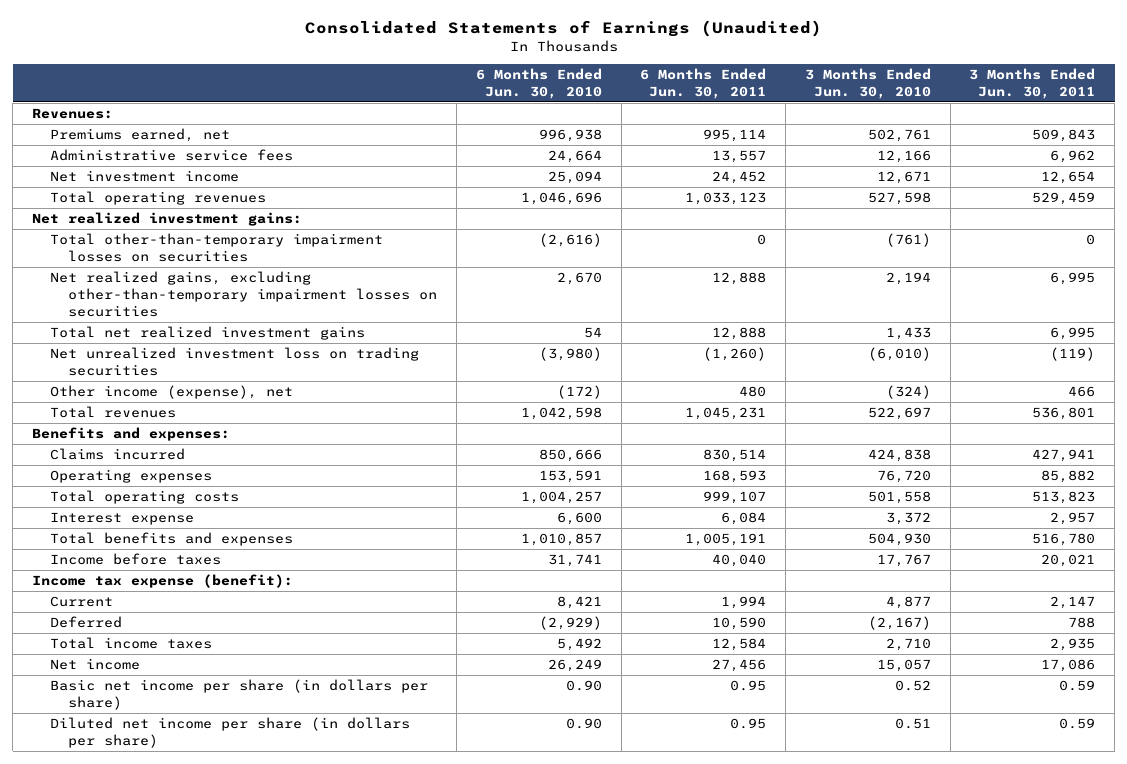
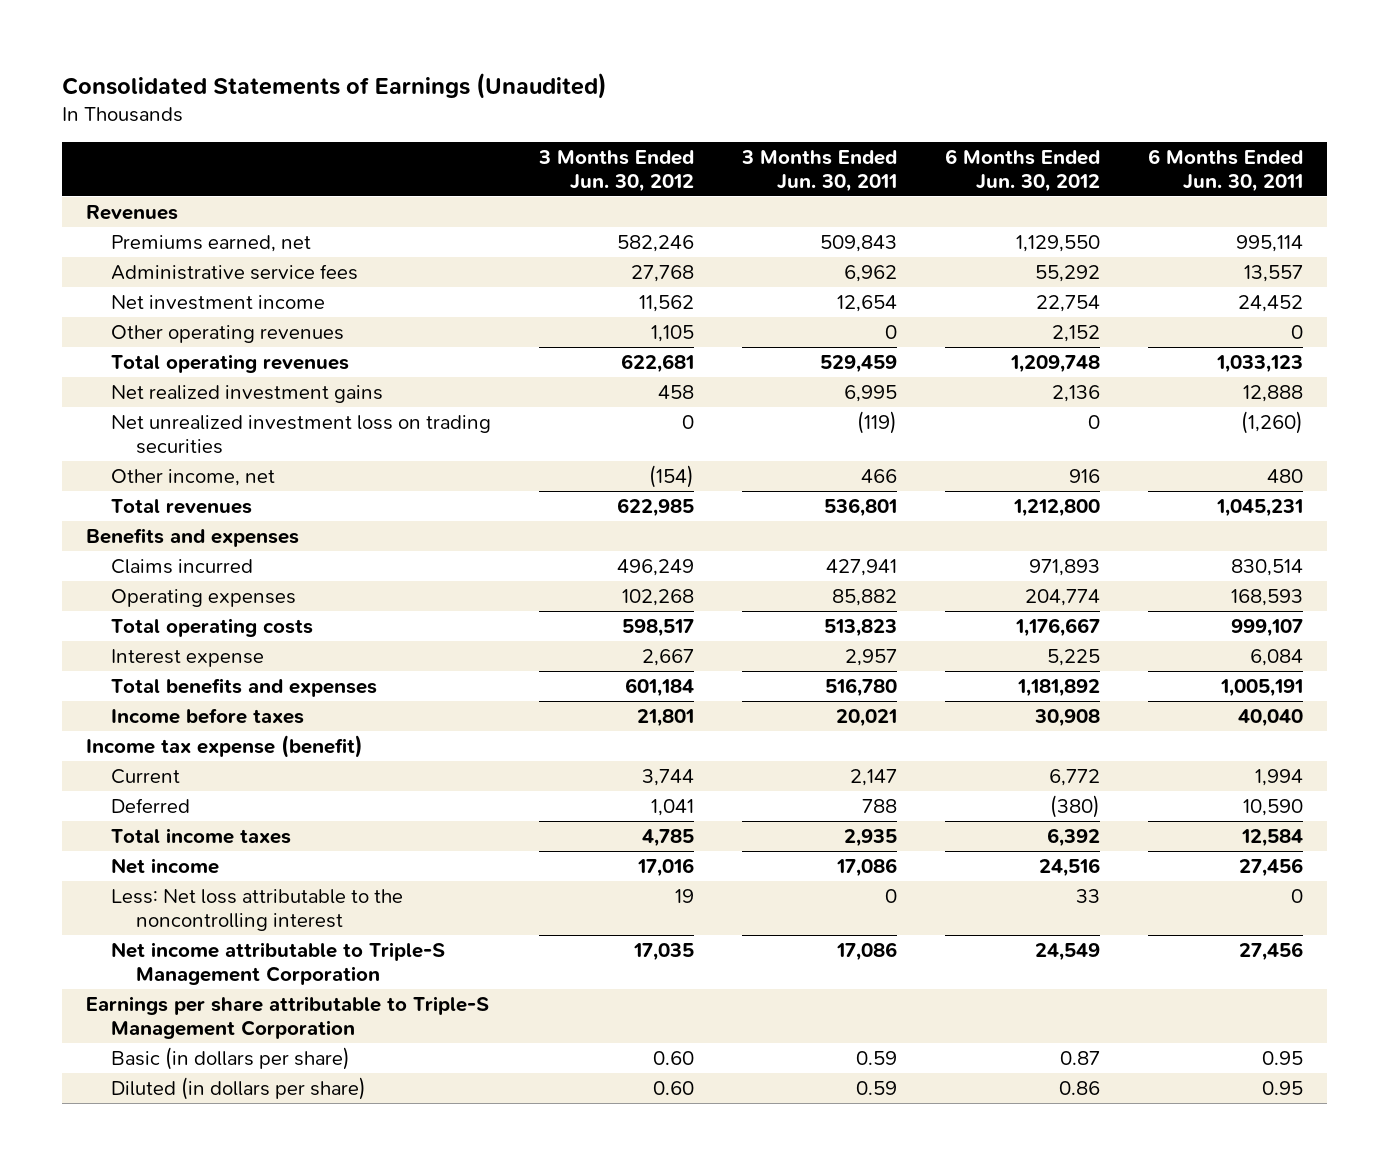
[475,68,602,100] 6 Months Ended Jun. 30, 2010 -> none
[804,68,931,100] 3 Months Ended Jun. 30, 2010 -> none
none -> [538,149,695,192] 3 Months Ended Jun. 30, 2012
none -> [944,148,1100,192] 6 Months Ended Jun. 30, 2012
[32,108,114,120] Revenues: -> [86,204,179,220] Revenues
none -> [111,324,345,343] Other operating revenues
[32,212,303,227] Net realized investment gains: -> none
[50,233,384,263] Total other-than-temporary impairment losses on securities -> none
[50,271,438,318] Net realized gains, excluding other-than-temporary impairment losses on securities -> none
[50,326,366,341] Total net realized investment gains -> [111,384,384,403] Net realized investment gains
[50,385,294,400] Other income (expense), net -> [111,468,276,486] Other income, net
[32,427,231,442] Benefits and expenses: -> [86,527,300,547] Benefits and expenses
[32,574,294,589] Income tax expense (benefit): -> [86,734,364,758] Income tax expense (benefit)
none -> [111,888,404,932] Less: Net loss attributable to the noncontrolling interest
none -> [111,941,446,986] Net income attributable to Triple-S Management Corporation
none -> [86,995,490,1040] Earnings per share attributable to Triple-S Management Corporation
[50,679,429,711] Basic net income per share (in dollars per share) -> [111,1046,351,1070] Basic (in dollars per share)
[50,717,411,749] Diluted net income per share (in dollars per share) -> [111,1076,367,1100] Diluted (in dollars per share)

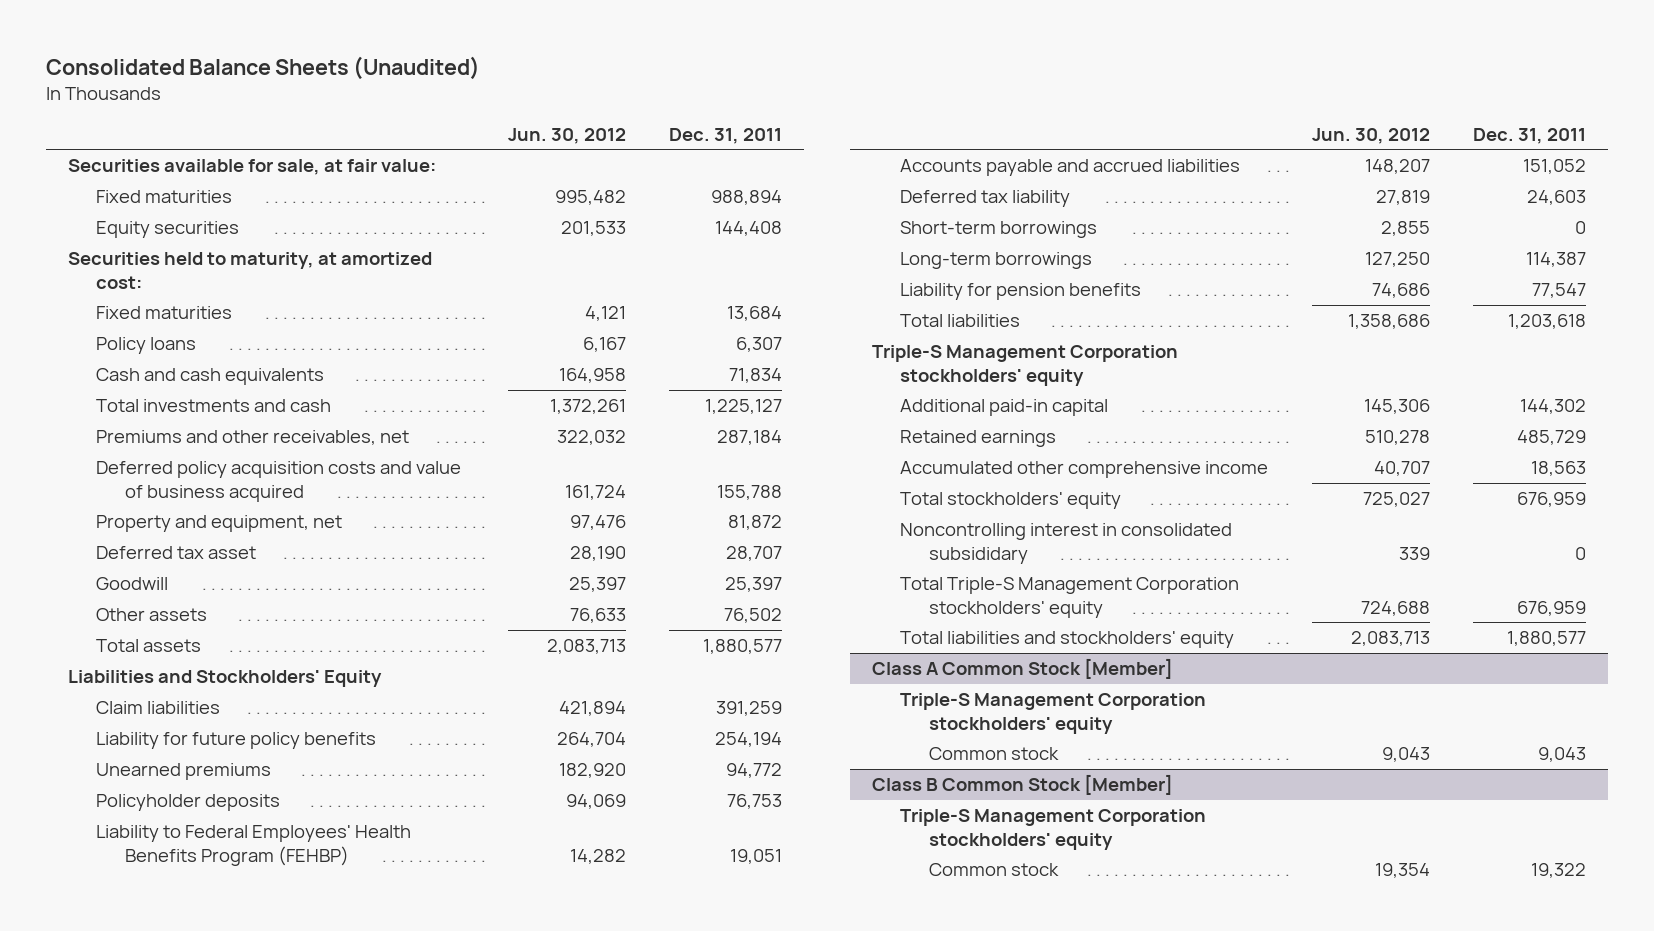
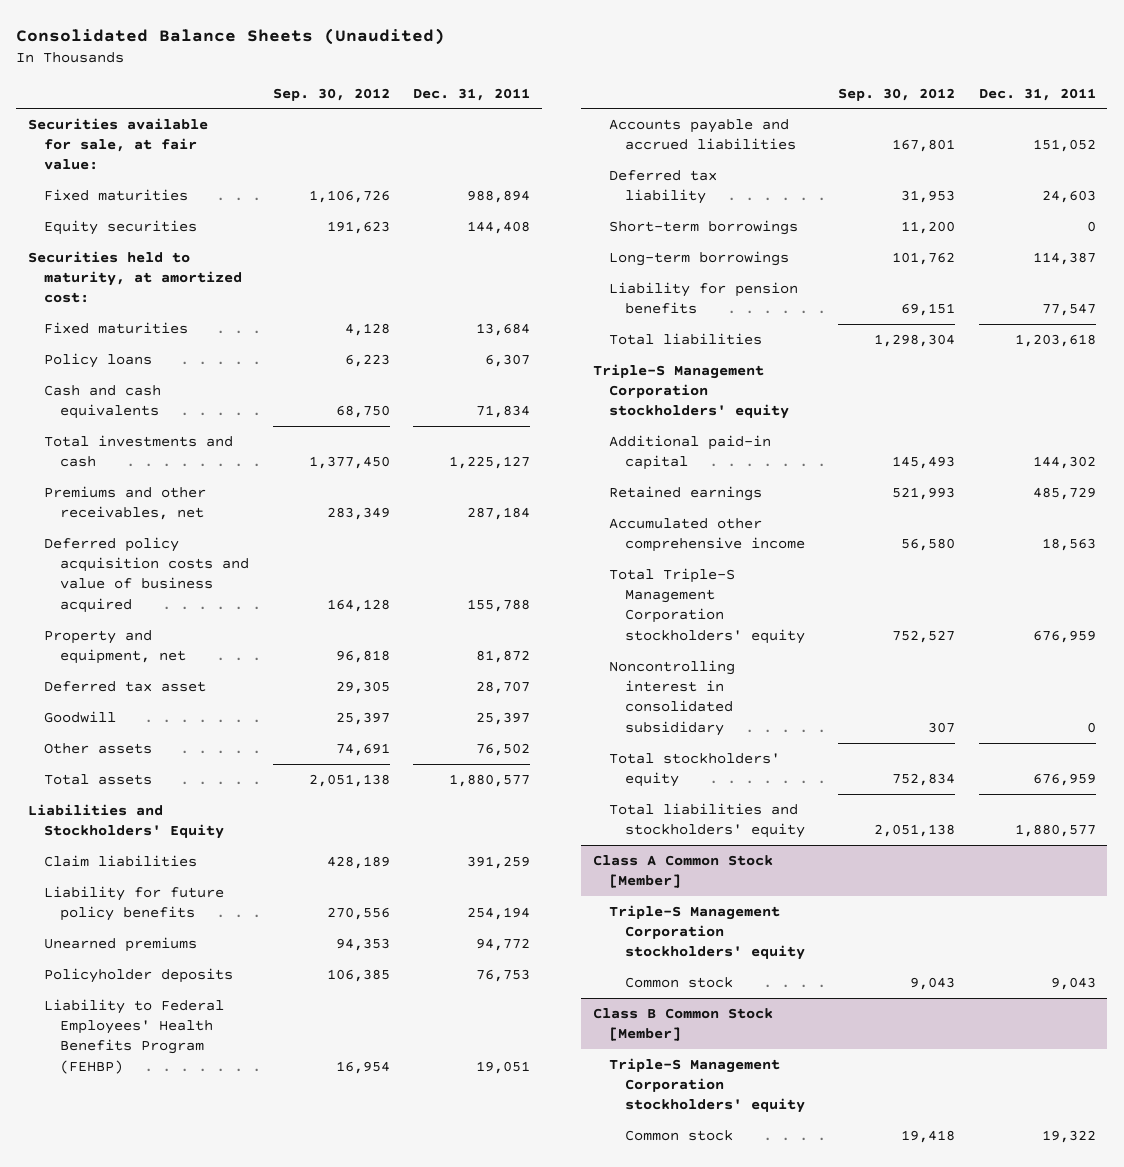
[507,127,626,144] Jun. 30, 2012 -> none
none -> [272,87,390,101] Sep. 30, 2012
[900,523,1233,564] Noncontrolling interest in consolidated subsididary -> [609,660,736,736] Noncontrolling interest in consolidated subsididary
[900,492,1122,510] Total stockholders' equity -> [609,753,781,788] Total stockholders' equity

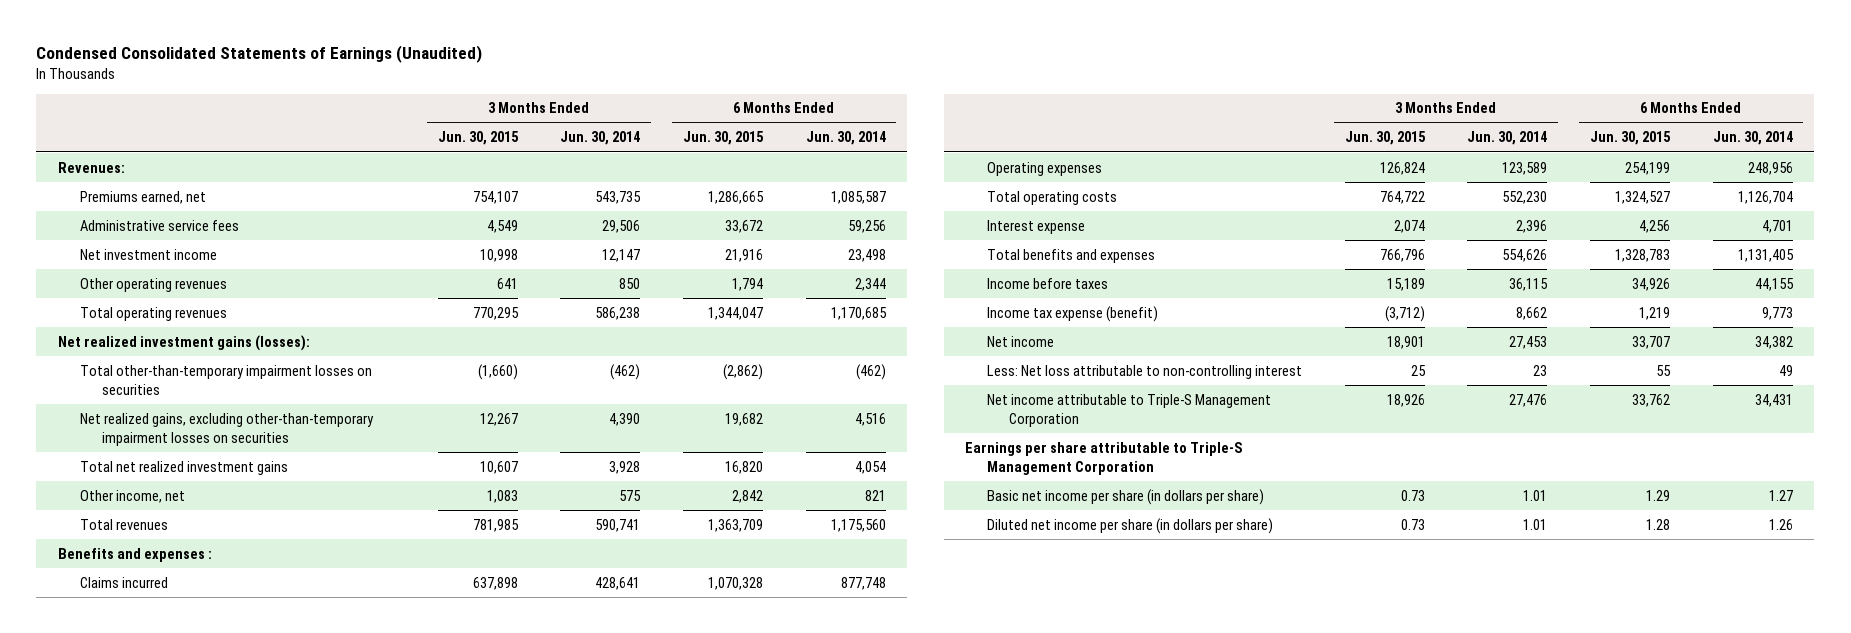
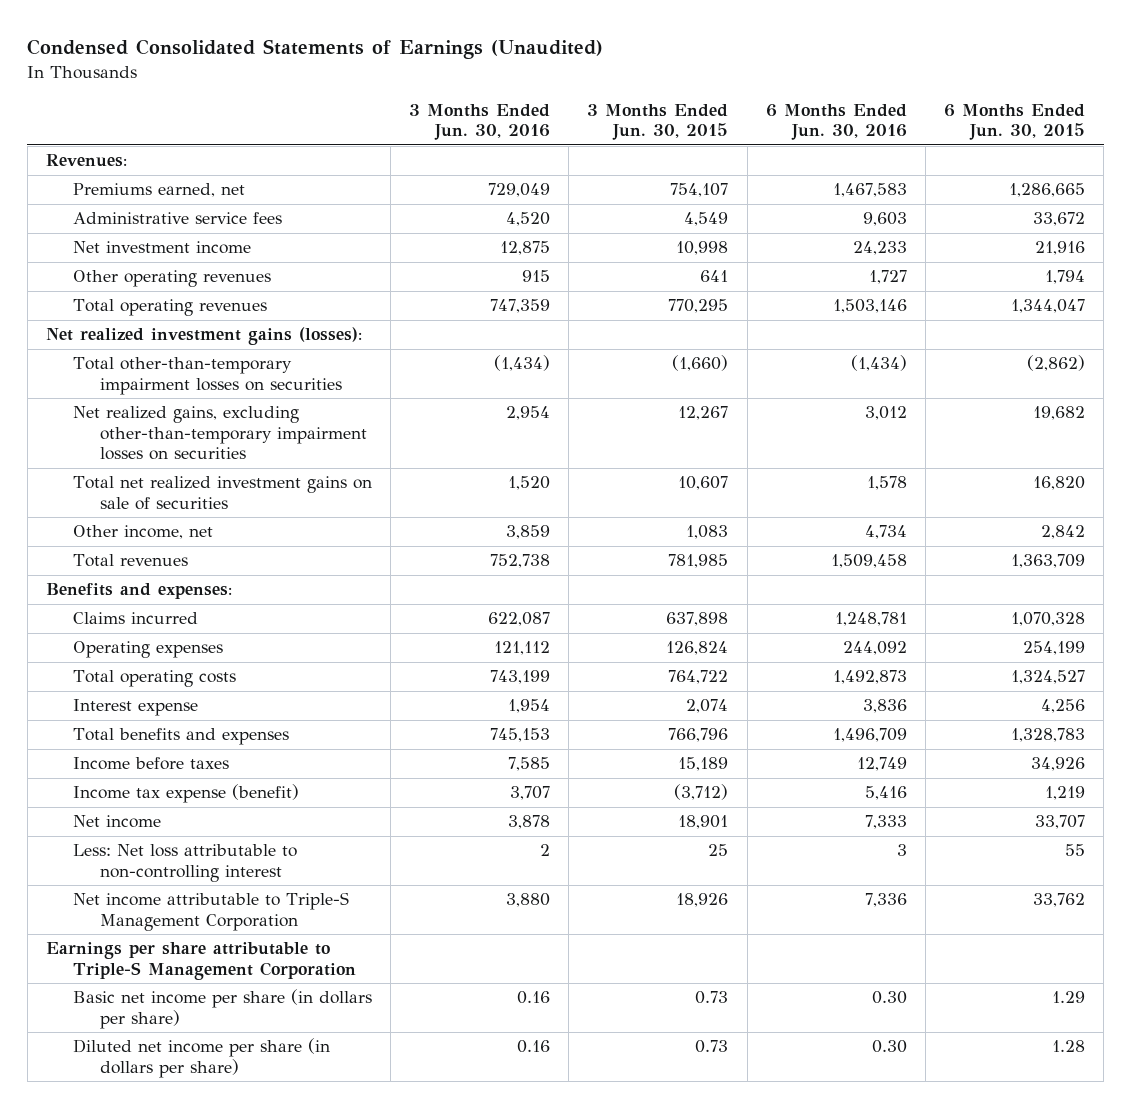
[560,131,641,146] Jun. 30, 2014 -> none
[805,131,886,146] Jun. 30, 2014 -> none
none -> [409,103,551,141] 3 Months Ended Jun. 30, 2016
none -> [765,103,907,141] 6 Months Ended Jun. 30, 2016
[80,460,289,475] Total net realized investment gains -> [72,476,372,510] Total net realized investment gains on sale of securities
[57,547,212,562] Benefits and expenses : -> [45,583,232,600] Benefits and expenses:

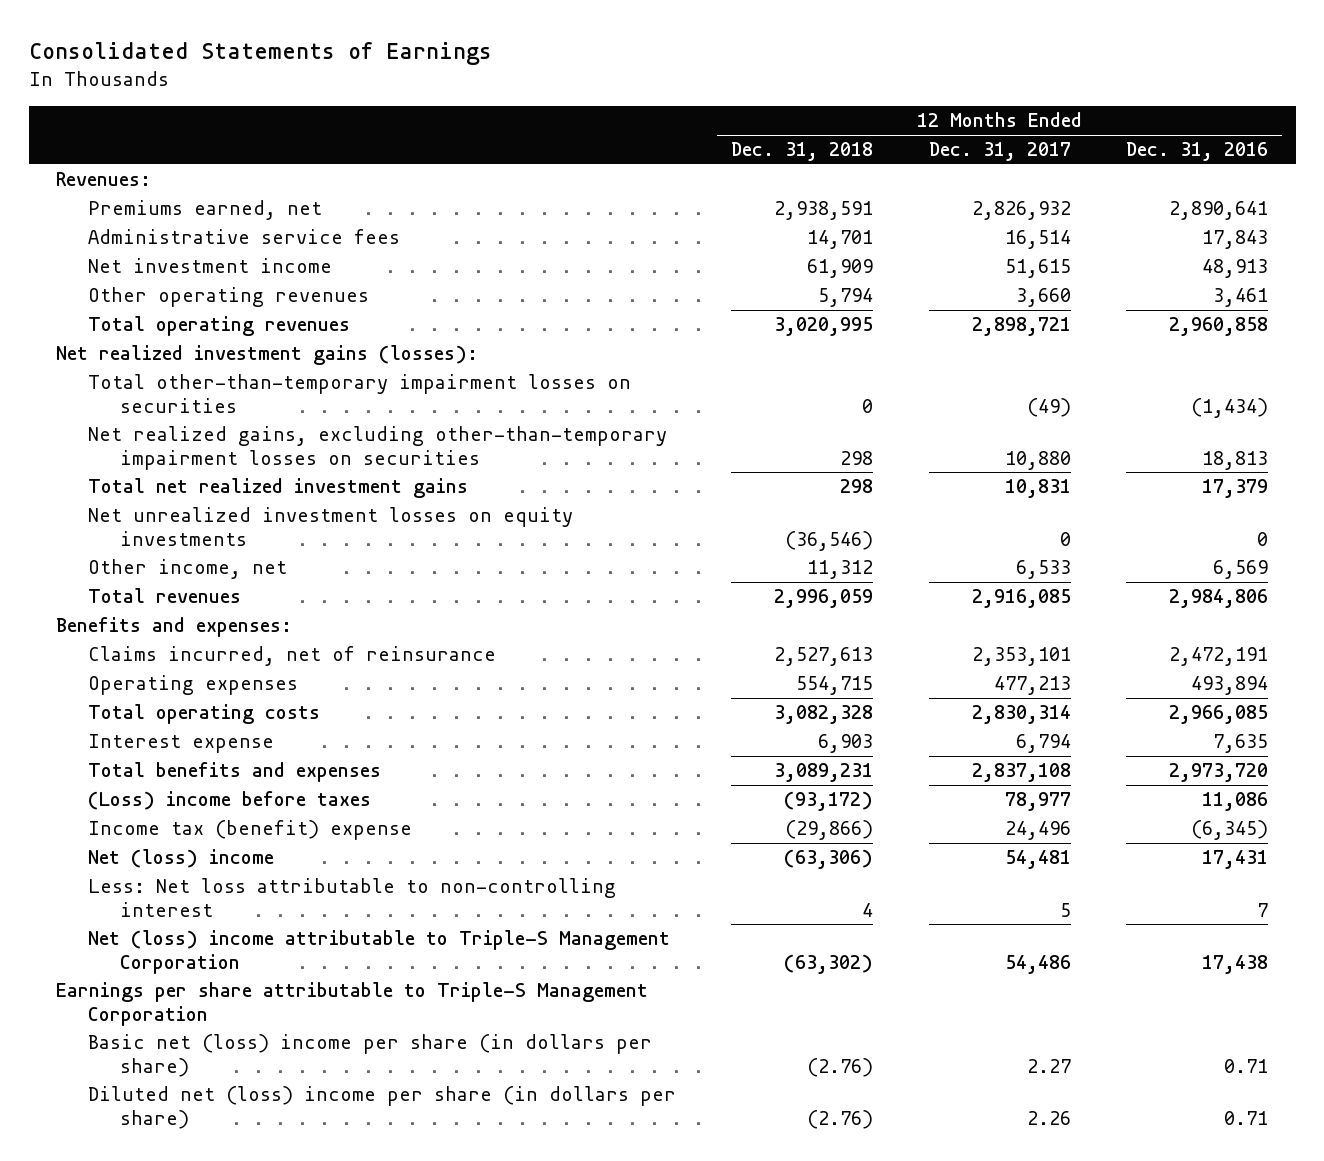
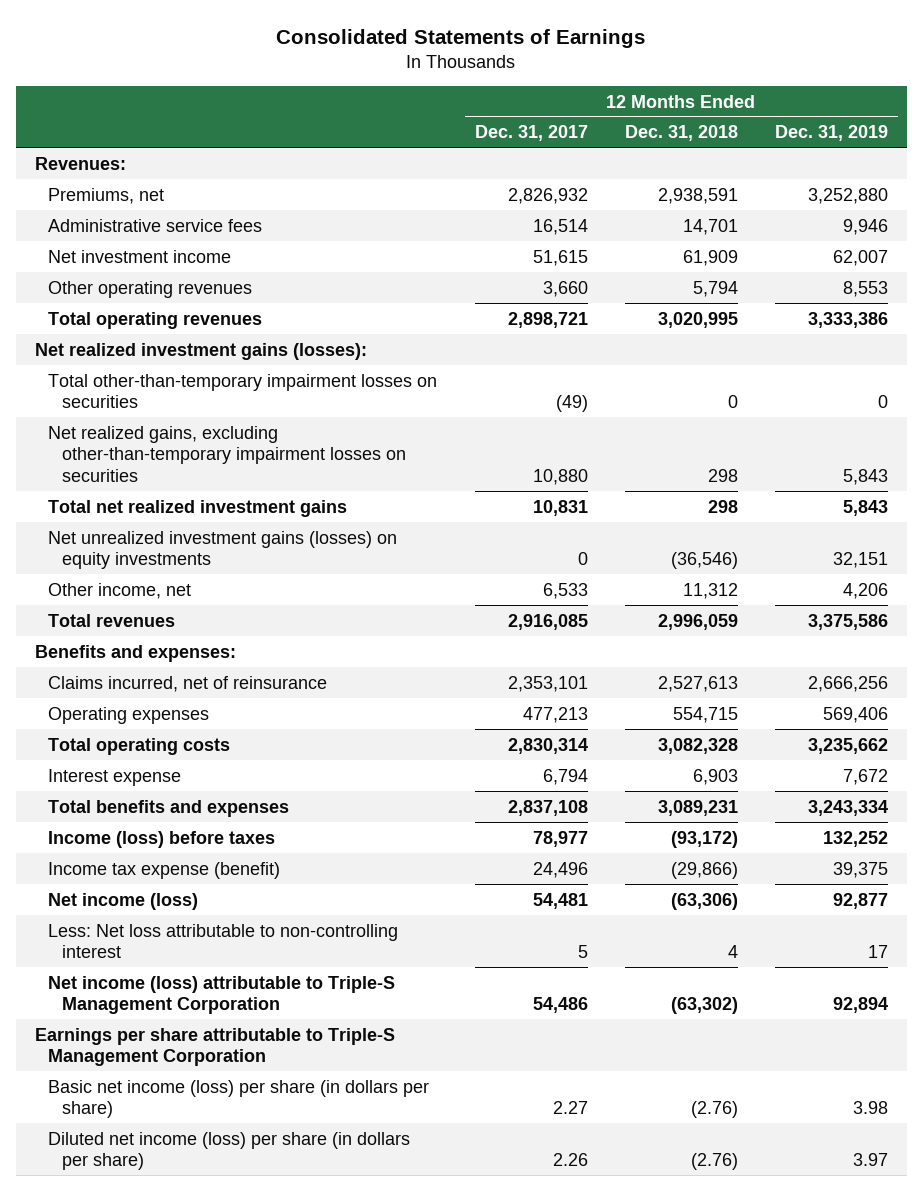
[1125,142,1268,162] Dec. 31, 2016 -> none
none -> [775,125,889,142] Dec. 31, 2019
[87,200,322,221] Premiums earned, net -> [48,187,165,204] Premiums, net
[87,507,573,546] Net unrealized investment losses on equity investments -> [48,530,398,570] Net unrealized investment gains (losses) on equity investments
[87,791,371,811] (Loss) income before taxes -> [48,830,276,848] Income (loss) before taxes
[87,820,412,841] Income tax (benefit) expense -> [48,861,281,879] Income tax expense (benefit)
[87,849,274,869] Net (loss) income -> [48,892,199,910] Net income (loss)
[87,930,670,974] Net (loss) income attributable to Triple-S Management Corporation -> [48,975,396,1015] Net income (loss) attributable to Triple-S Management Corporation
[87,1034,652,1077] Basic net (loss) income per share (in dollars per share) -> [48,1079,430,1119] Basic net income (loss) per share (in dollars per share)
[87,1086,676,1129] Diluted net (loss) income per share (in dollars per share) -> [48,1131,411,1171] Diluted net income (loss) per share (in dollars per share)

